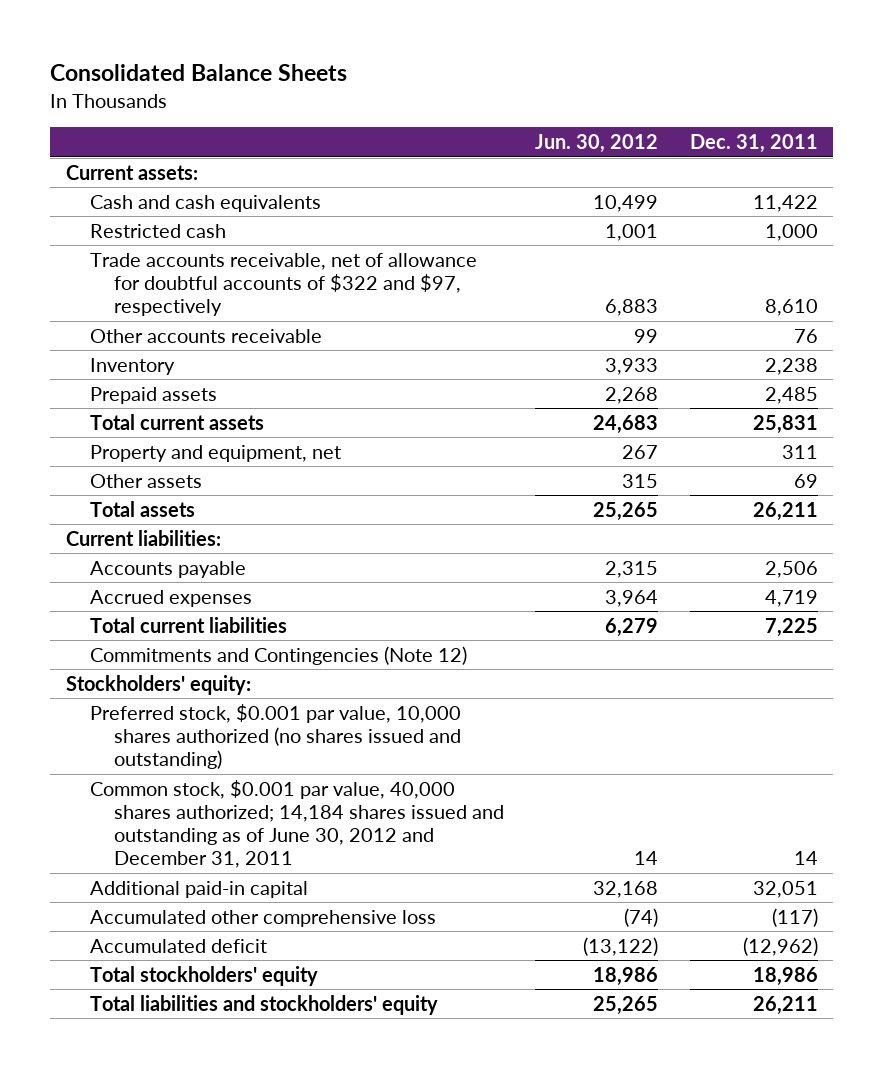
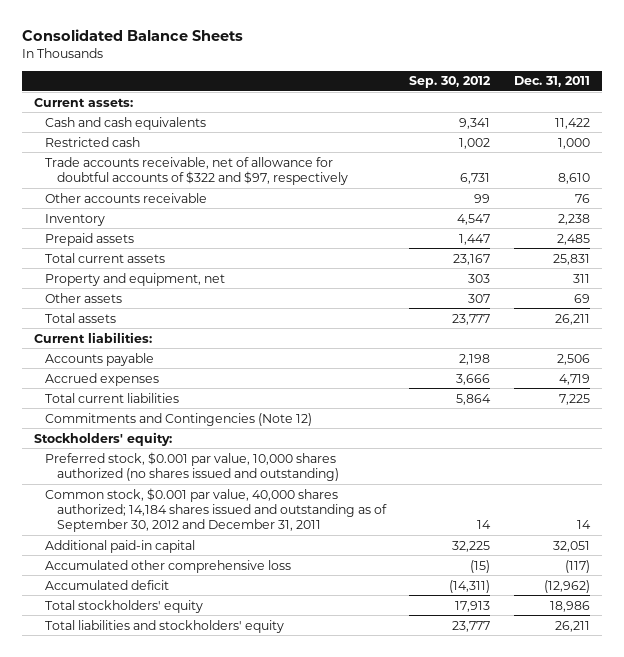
[535,134,659,154] Jun. 30, 2012 -> none
none -> [409,76,492,89] Sep. 30, 2012
[90,779,504,869] Common stock, $0.001 par value, 40,000 shares authorized; 14,184 shares issued and outstanding as of June 30, 2012 and December 31, 2011 -> [45,487,388,532] Common stock, $0.001 par value, 40,000 shares authorized; 14,184 shares issued and outstanding as of September 30, 2012 and December 31, 2011

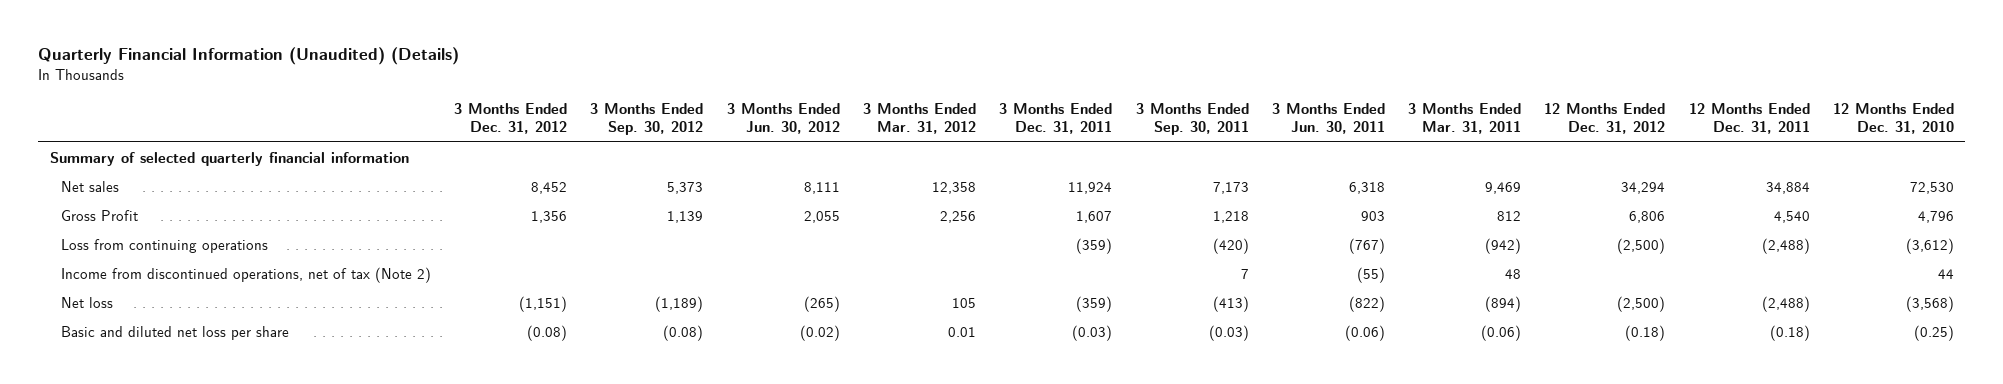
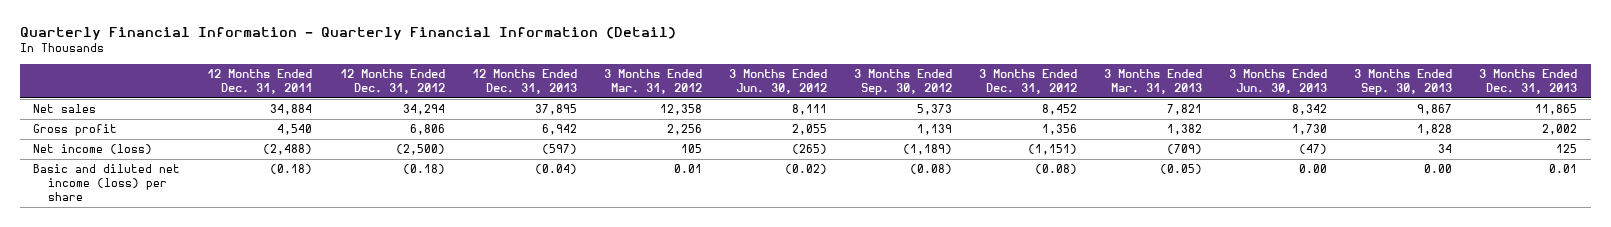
[37,47,459,66] Quarterly Financial Information (Unaudited) (Details) -> [19,27,676,41] Quarterly Financial Information - Quarterly Financial Information (Detail)
[999,103,1113,135] 3 Months Ended Dec. 31, 2011 -> none
[1135,103,1249,136] 3 Months Ended Sep. 30, 2011 -> none
[1271,103,1385,135] 3 Months Ended Jun. 30, 2011 -> none
[1408,103,1522,135] 3 Months Ended Mar. 31, 2011 -> none
[1832,103,1954,135] 12 Months Ended Dec. 31, 2010 -> none
none -> [471,68,577,94] 12 Months Ended Dec. 31, 2013
none -> [1103,68,1202,94] 3 Months Ended Mar. 31, 2013
none -> [1228,68,1327,94] 3 Months Ended Jun. 30, 2013
none -> [1354,68,1453,95] 3 Months Ended Sep. 30, 2013
none -> [1479,68,1578,94] 3 Months Ended Dec. 31, 2013
[49,151,409,166] Summary of selected quarterly financial information -> none
[60,238,268,253] Loss from continuing operations -> none
[60,266,431,283] Income from discontinued operations, net of tax (Note 2) -> none
[60,209,138,221] Gross Profit -> [33,124,118,137] Gross profit
[60,296,113,308] Net loss -> [33,144,153,155] Net income (loss)
[60,325,289,340] Basic and diluted net loss per share -> [33,164,181,202] Basic and diluted net income (loss) per share

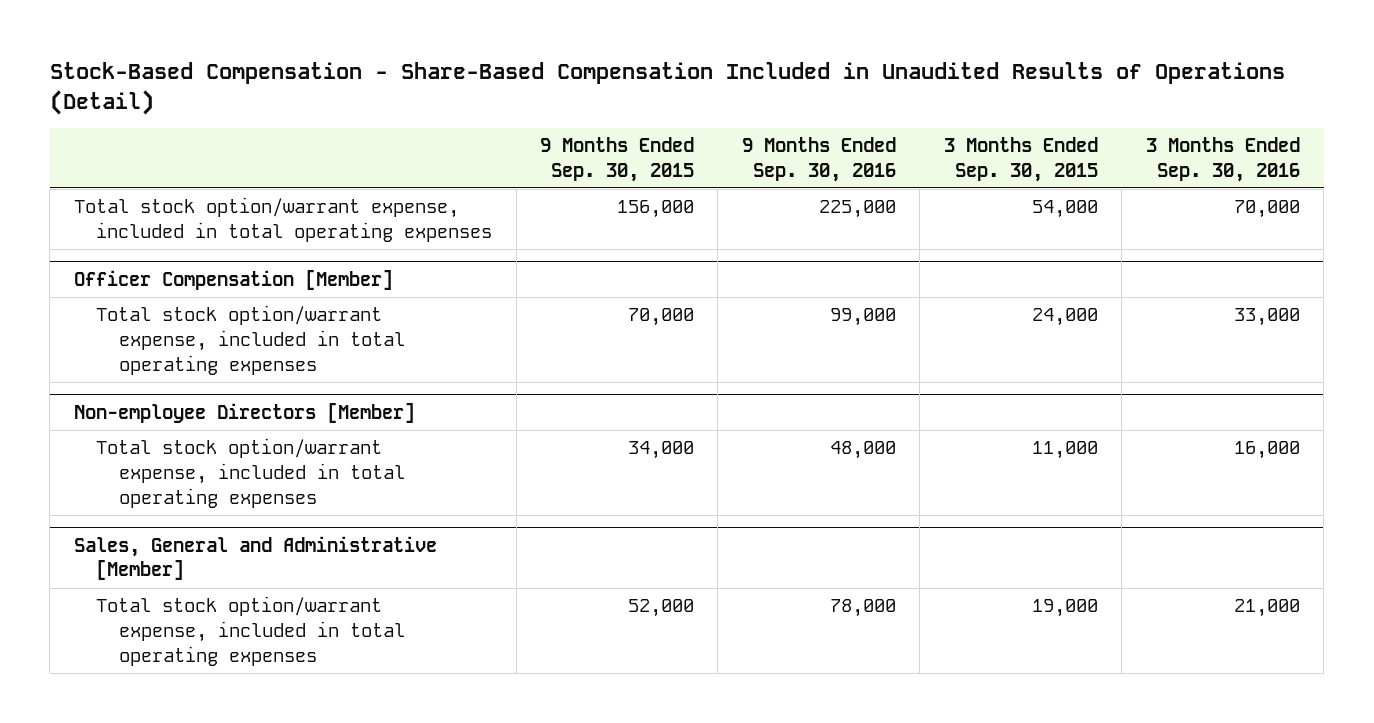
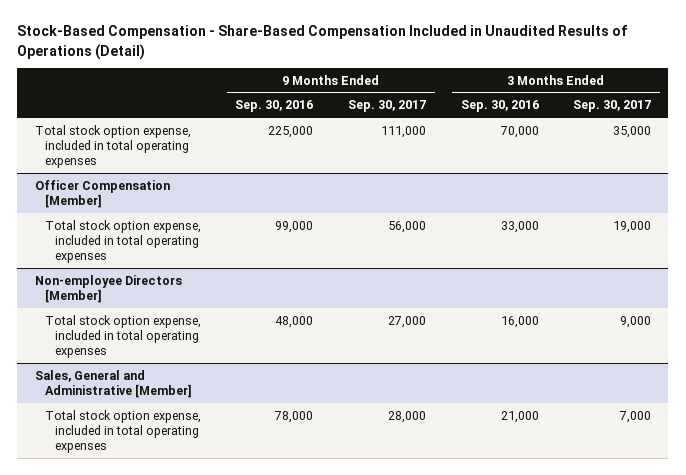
[540,137,695,182] 9 Months Ended Sep. 30, 2015 -> none
[943,137,1098,182] 3 Months Ended Sep. 30, 2015 -> none
none -> [347,100,426,113] Sep. 30, 2017
none -> [573,100,652,113] Sep. 30, 2017
[73,197,493,243] Total stock option/warrant expense, included in total operating expenses -> [34,124,191,169] Total stock option expense, included in total operating expenses
[96,305,405,375] Total stock option/warrant expense, included in total operating expenses -> [44,219,201,264] Total stock option expense, included in total operating expenses
[96,438,405,508] Total stock option/warrant expense, included in total operating expenses -> [44,314,201,359] Total stock option expense, included in total operating expenses
[96,596,405,666] Total stock option/warrant expense, included in total operating expenses -> [44,409,201,454] Total stock option expense, included in total operating expenses

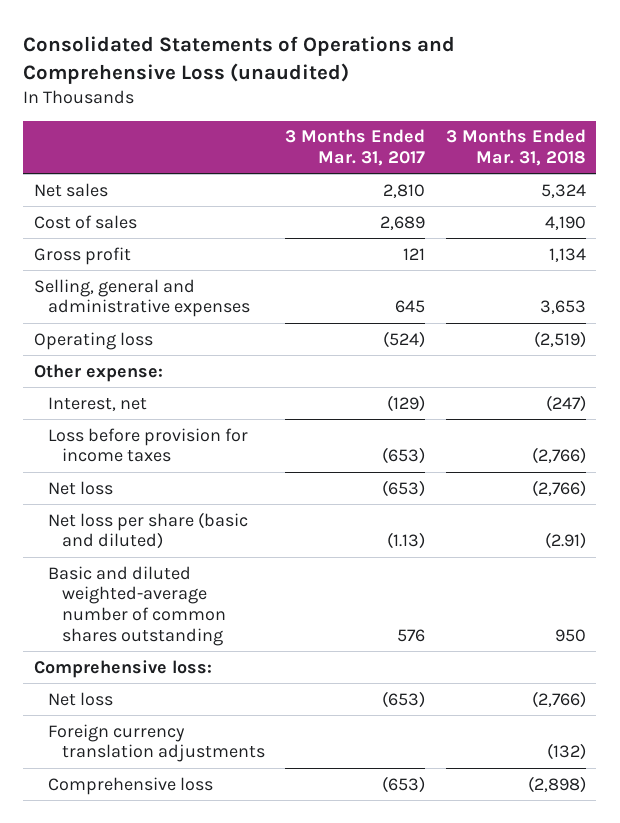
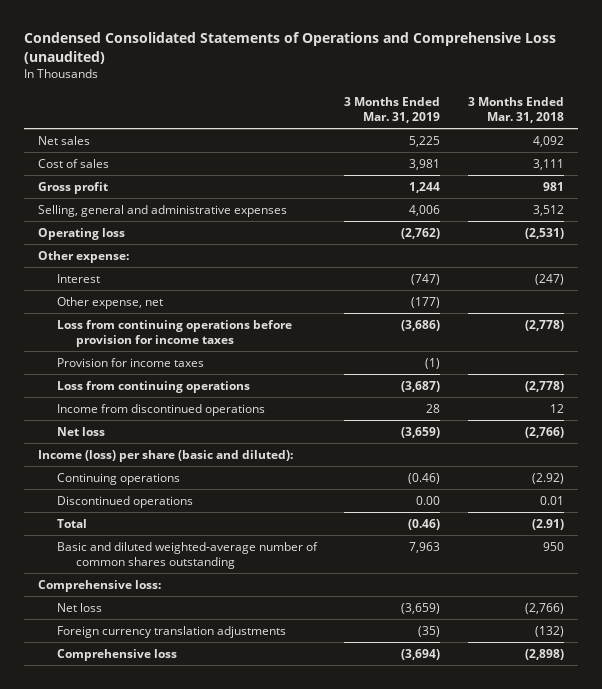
[23,36,456,84] Consolidated Statements of Operations and Comprehensive Loss (unaudited) -> [24,31,557,64] Condensed Consolidated Statements of Operations and Comprehensive Loss (unaudited)
[285,129,426,166] 3 Months Ended Mar. 31, 2017 -> none
none -> [344,96,441,123] 3 Months Ended Mar. 31, 2019
[541,183,587,198] 5,324 -> [533,135,565,147] 4,092
[545,215,587,230] 4,190 -> [533,158,565,170] 3,111
[549,247,587,262] 1,134 -> [543,181,565,191] 981
[540,300,587,315] 3,653 -> [533,204,565,216] 3,512
[534,330,587,348] (2,519) -> [525,227,565,239] (2,531)
[47,396,147,411] Interest, net -> [56,273,100,283] Interest
none -> [56,296,163,309] Other expense, net
[47,427,248,463] Loss before provision for income taxes -> [56,319,292,347] Loss from continuing operations before provision for income taxes
[532,447,587,465] (2,766) -> [525,319,565,331] (2,778)
none -> [56,357,204,367] Provision for income taxes
none -> [56,380,250,393] Loss from continuing operations
none -> [56,403,265,416] Income from discontinued operations
none -> [37,449,293,462] Income (loss) per share (basic and diluted):
none -> [56,472,180,485] Continuing operations
none -> [56,495,193,508] Discontinued operations
[47,511,248,550] Net loss per share (basic and diluted) -> [56,518,87,528] Total

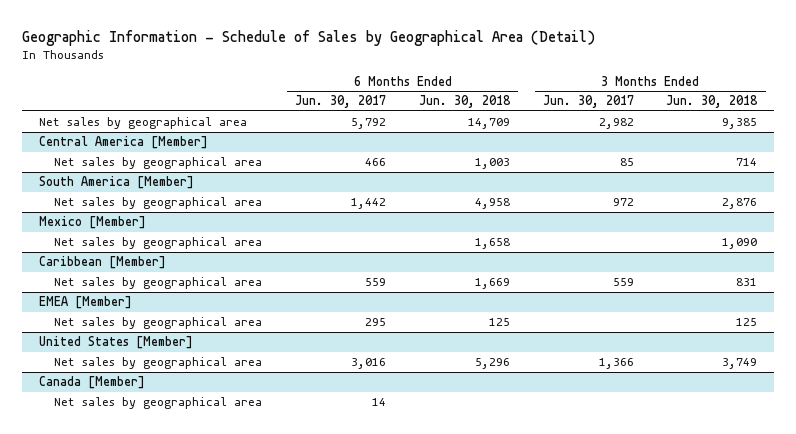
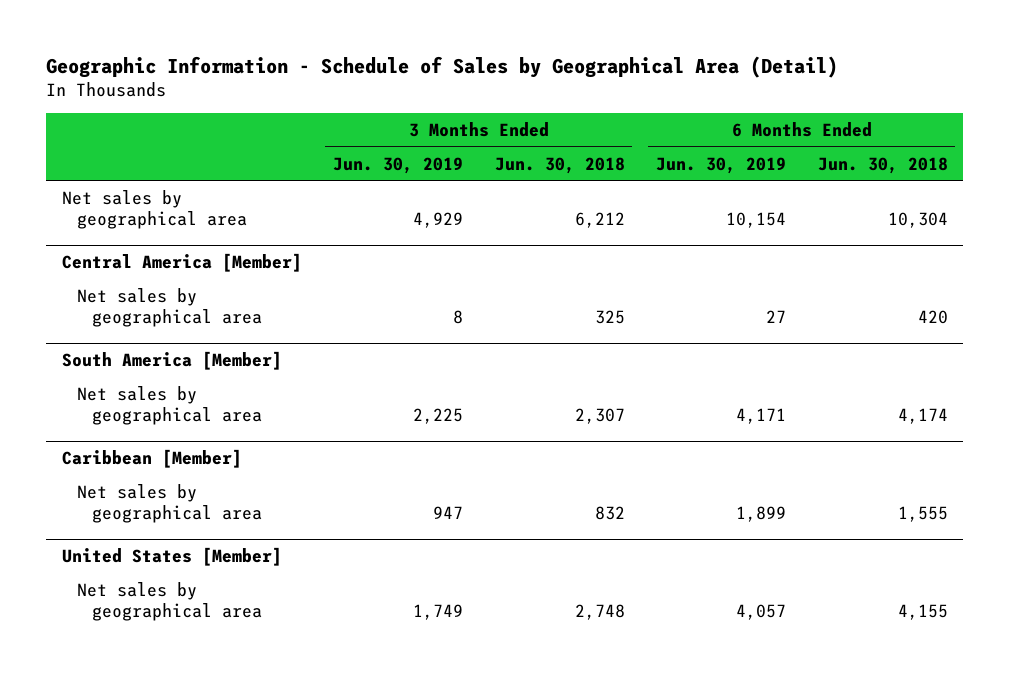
[295,95,387,109] Jun. 30, 2017 -> none
[542,95,634,109] Jun. 30, 2017 -> none
none -> [333,156,464,174] Jun. 30, 2019
none -> [656,156,787,174] Jun. 30, 2019
[467,118,510,130] 14,709 -> [887,211,948,228] 10,304
[722,118,758,130] 9,385 -> [574,211,625,228] 6,212
[474,158,510,170] 1,003 -> [917,309,948,324] 420
[736,158,758,167] 714 -> [594,309,625,324] 325
[38,216,146,230] Mexico [Member] -> none
[54,237,263,250] Net sales by geographical area -> none
[474,198,510,210] 4,958 -> [897,407,948,424] 4,174
[722,198,758,210] 2,876 -> [574,407,625,424] 2,307
[38,296,132,310] EMEA [Member] -> none
[54,317,263,330] Net sales by geographical area -> none
[474,278,510,290] 1,669 -> [897,505,948,522] 1,555
[736,278,758,287] 831 -> [594,505,625,520] 832
[38,376,145,390] Canada [Member] -> none
[54,397,263,410] Net sales by geographical area -> none
[474,358,510,370] 5,296 -> [897,603,948,620] 4,155
[722,358,758,370] 3,749 -> [574,603,625,620] 2,748

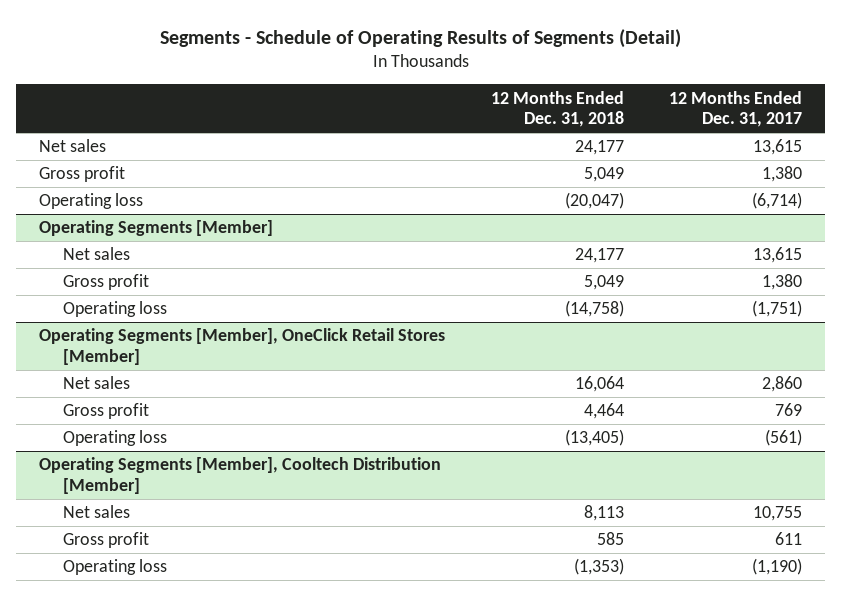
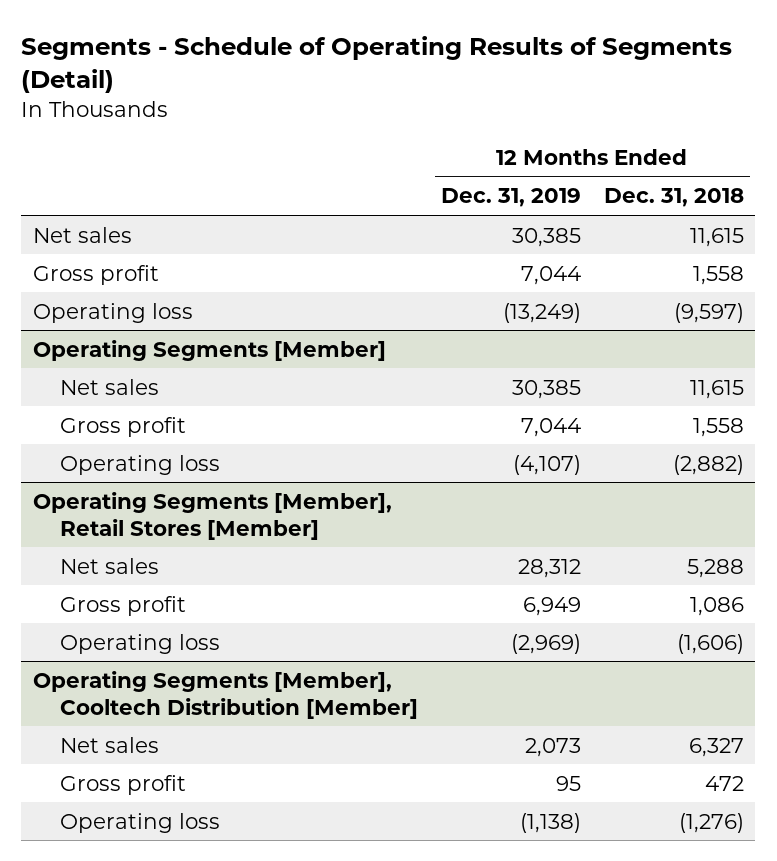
[669,90,803,128] 12 Months Ended Dec. 31, 2017 -> none
none -> [440,188,581,208] Dec. 31, 2019
[574,140,624,156] 24,177 -> [689,227,744,247] 11,615
[583,167,624,183] 5,049 -> [692,265,744,285] 1,558
[564,192,624,210] (20,047) -> [673,302,744,323] (9,597)
[574,248,624,264] 24,177 -> [689,379,744,399] 11,615
[583,275,624,291] 5,049 -> [692,417,744,437] 1,558
[564,300,624,318] (14,758) -> [672,454,744,475] (2,882)
[39,328,446,365] Operating Segments [Member], OneClick Retail Stores [Member] -> [32,491,392,540] Operating Segments [Member], Retail Stores [Member]
[574,376,624,393] 16,064 -> [686,558,744,578] 5,288
[583,403,624,420] 4,464 -> [689,596,744,616] 1,086
[564,429,624,447] (13,405) -> [676,633,744,654] (1,606)
[583,505,624,522] 8,113 -> [688,737,744,757] 6,327
[596,532,624,546] 585 -> [704,775,744,791] 472
[573,558,624,576] (1,353) -> [678,812,744,833] (1,276)

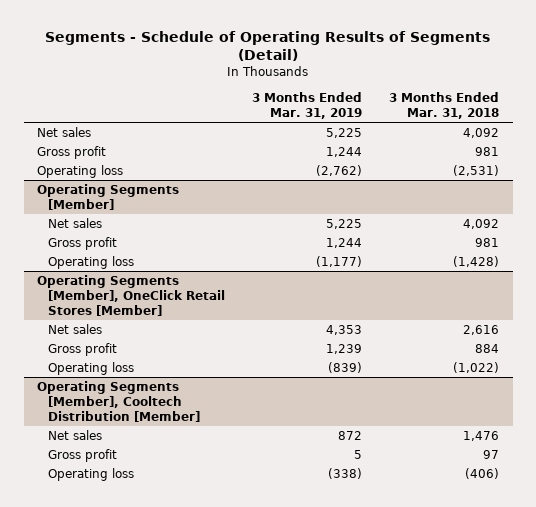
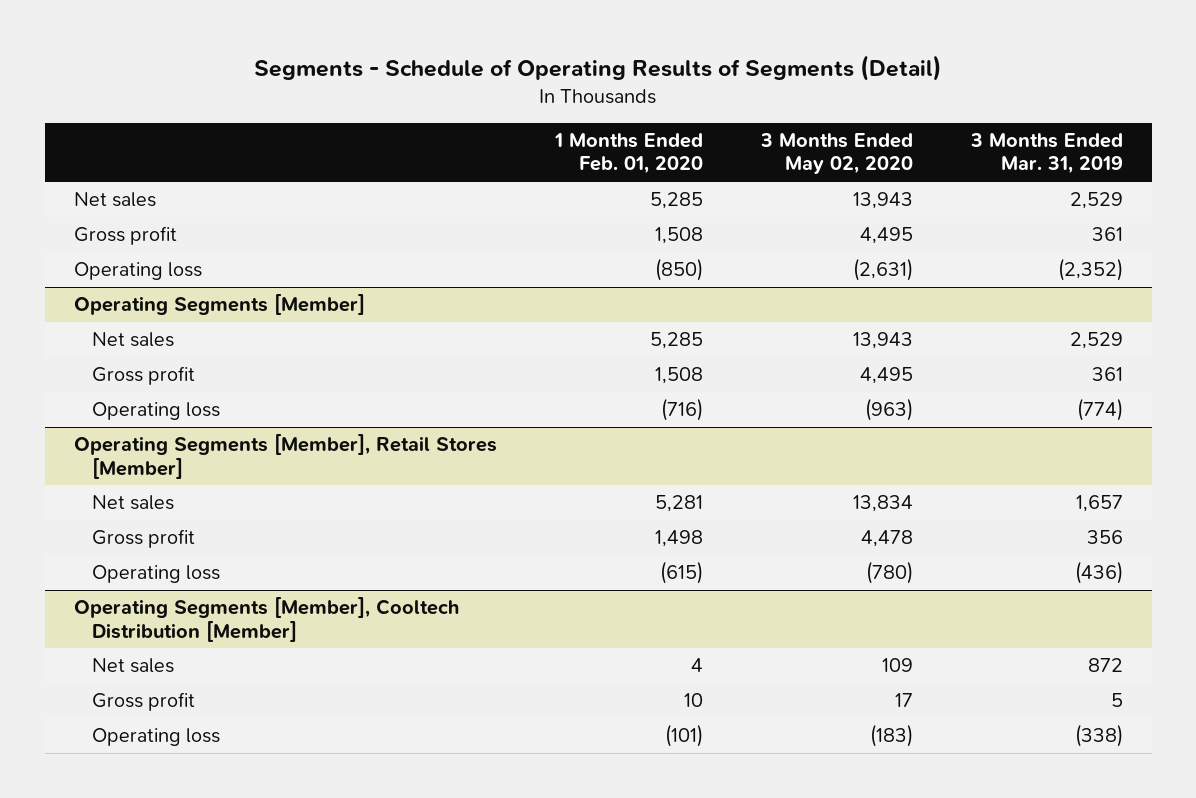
[389,92,500,119] 3 Months Ended Mar. 31, 2018 -> none
none -> [553,133,703,175] 1 Months Ended Feb. 01, 2020
none -> [759,133,913,175] 3 Months Ended May 02, 2020
[326,128,363,139] 5,225 -> [1069,192,1123,210] 2,529
[326,147,363,158] 1,244 -> [1091,227,1123,242] 361
[316,165,363,177] (2,762) -> [1057,258,1123,282] (2,352)
[326,219,363,230] 5,225 -> [1069,332,1123,350] 2,529
[326,238,363,249] 1,244 -> [1091,367,1123,382] 361
[316,256,363,268] (1,177) -> [1076,398,1123,422] (774)
[37,275,226,316] Operating Segments [Member], OneClick Retail Stores [Member] -> [73,434,497,479] Operating Segments [Member], Retail Stores [Member]
[326,325,363,336] 4,353 -> [1075,495,1123,513] 1,657
[326,344,363,355] 1,239 -> [1086,530,1123,545] 356
[328,362,363,374] (839) -> [1074,561,1123,585] (436)

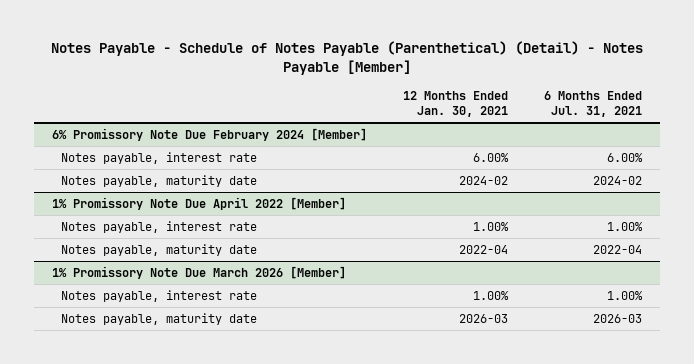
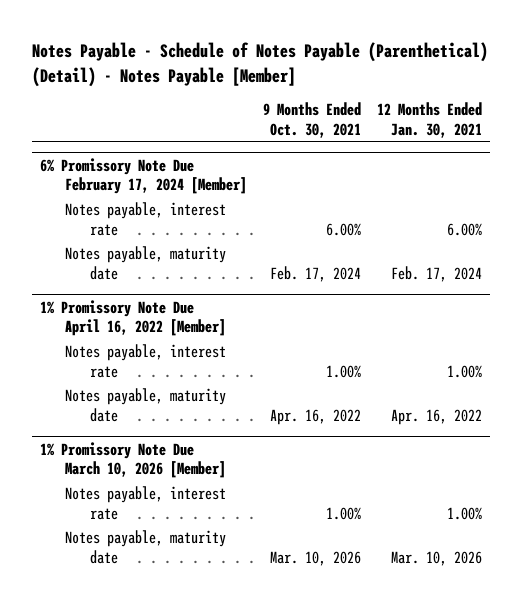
[543,90,642,117] 6 Months Ended Jul. 31, 2021 -> none
none -> [263,102,362,138] 9 Months Ended Oct. 30, 2021
[52,128,368,142] 6% Promissory Note Due February 2024 [Member] -> [40,157,248,195] 6% Promissory Note Due February 17, 2024 [Member]
[459,176,509,186] 2024-02 -> [391,265,483,282] Feb. 17, 2024
[52,197,347,211] 1% Promissory Note Due April 2022 [Member] -> [40,299,227,337] 1% Promissory Note Due April 16, 2022 [Member]
[459,245,509,255] 2022-04 -> [391,408,483,425] Apr. 16, 2022
[52,266,347,280] 1% Promissory Note Due March 2026 [Member] -> [40,441,227,479] 1% Promissory Note Due March 10, 2026 [Member]
[459,314,509,324] 2026-03 -> [391,550,483,566] Mar. 10, 2026

